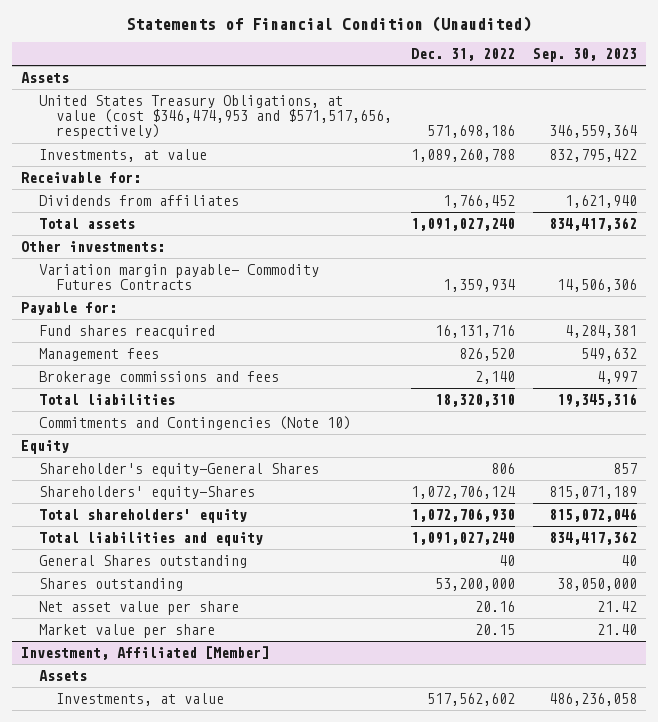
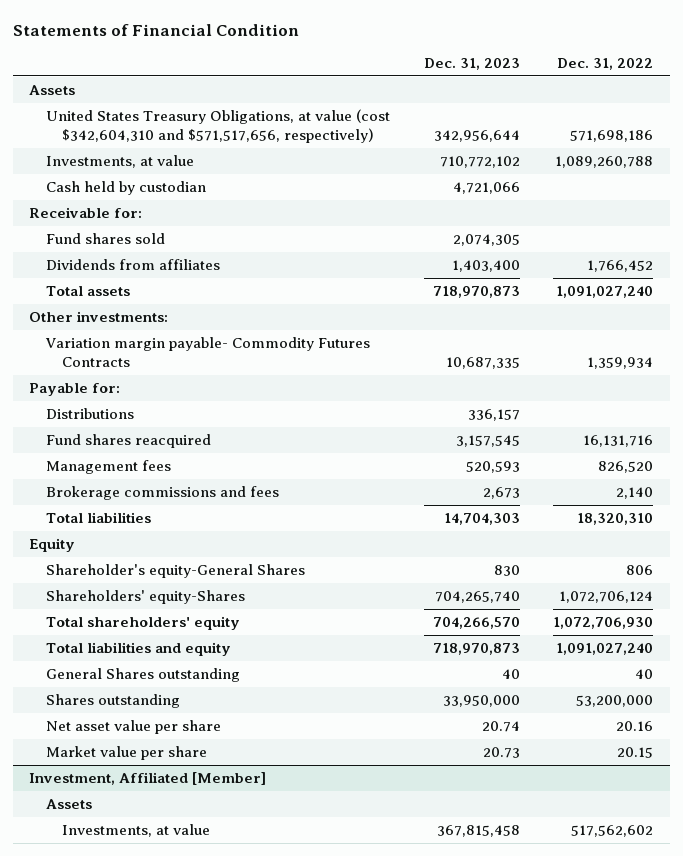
[126,16,532,33] Statements of Financial Condition (Unaudited) -> [12,23,299,36] Statements of Financial Condition
[533,48,638,63] Sep. 30, 2023 -> none
none -> [423,58,520,71] Dec. 31, 2023
[38,95,393,140] United States Treasury Obligations, at value (cost $346,474,953 and $571,517,656, respectively) -> [45,108,390,143] United States Treasury Obligations, at value (cost $342,604,310 and $571,517,656, respectively)
none -> [45,180,206,195] Cash held by custodian
none -> [45,232,165,244] Fund shares sold
none -> [45,407,134,419] Distributions
[38,416,351,431] Commitments and Contingencies (Note 10) -> none

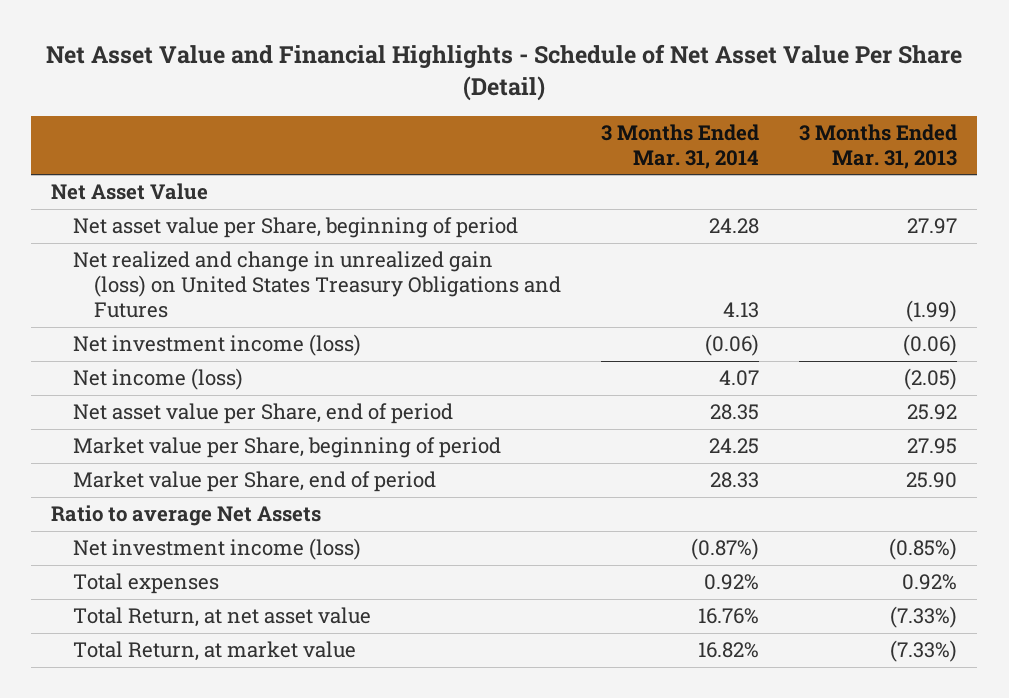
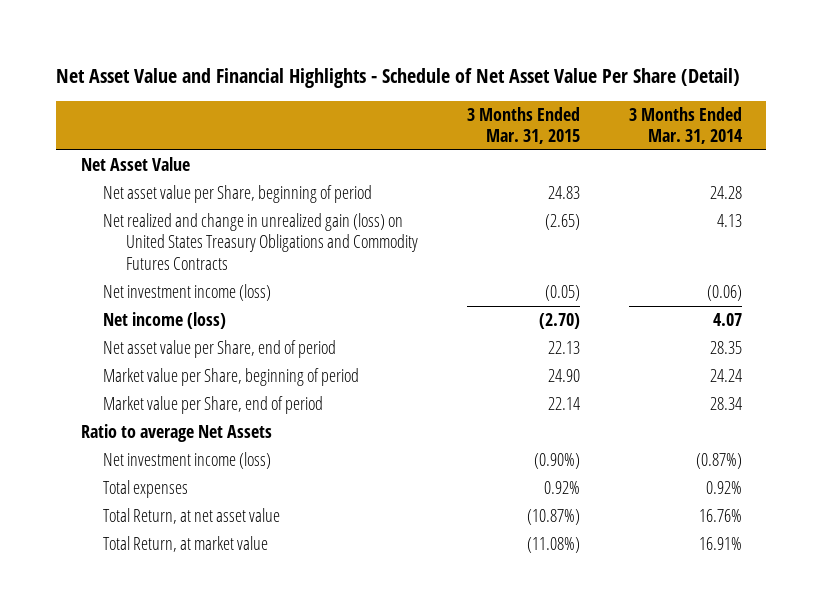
[799,123,958,169] 3 Months Ended Mar. 31, 2013 -> none
none -> [466,106,580,145] 3 Months Ended Mar. 31, 2015
[72,251,562,319] Net realized and change in unrealized gain (loss) on United States Treasury Obligations and Futures -> [103,213,418,270] Net realized and change in unrealized gain (loss) on United States Treasury Obligations and Commodity Futures Contracts
[709,438,760,455] 24.25 -> [709,369,742,383] 24.24
[710,472,760,489] 28.33 -> [709,397,742,411] 28.34
[698,642,760,659] 16.82% -> [698,537,742,551] 16.91%

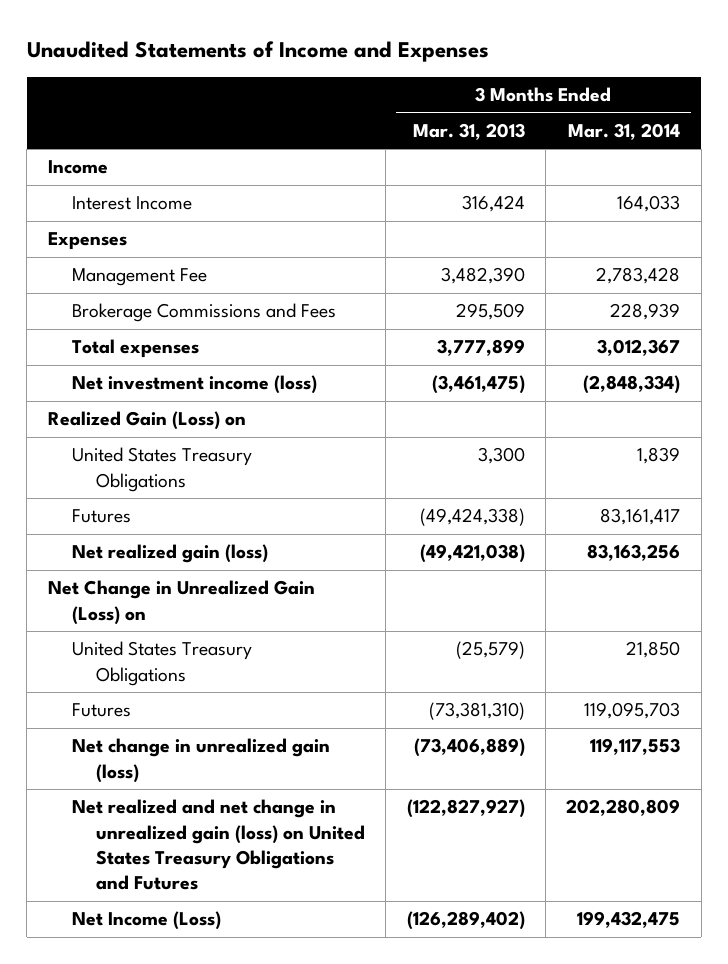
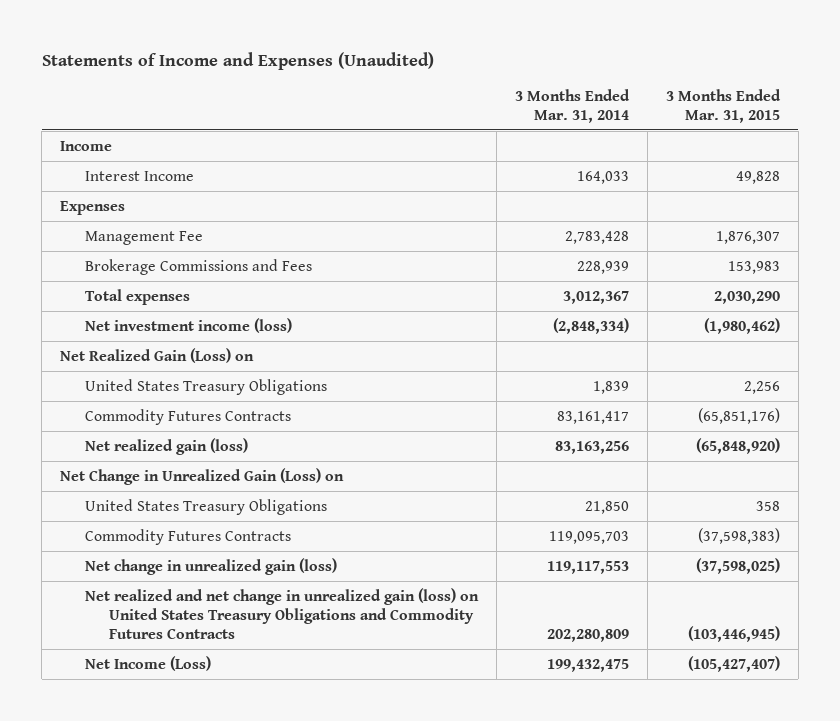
[26,41,489,63] Unaudited Statements of Income and Expenses -> [41,51,434,70] Statements of Income and Expenses (Unaudited)
[412,122,525,140] Mar. 31, 2013 -> none
none -> [665,88,781,123] 3 Months Ended Mar. 31, 2015
[47,411,246,431] Realized Gain (Loss) on -> [60,347,255,363] Net Realized Gain (Loss) on
[71,509,131,524] Futures -> [84,408,291,425] Commodity Futures Contracts
[71,703,131,718] Futures -> [84,528,291,545] Commodity Futures Contracts
[71,799,365,891] Net realized and net change in unrealized gain (loss) on United States Treasury Obligations and Futures -> [84,587,479,639] Net realized and net change in unrealized gain (loss) on United States Treasury Obligations and Commodity Futures Contracts

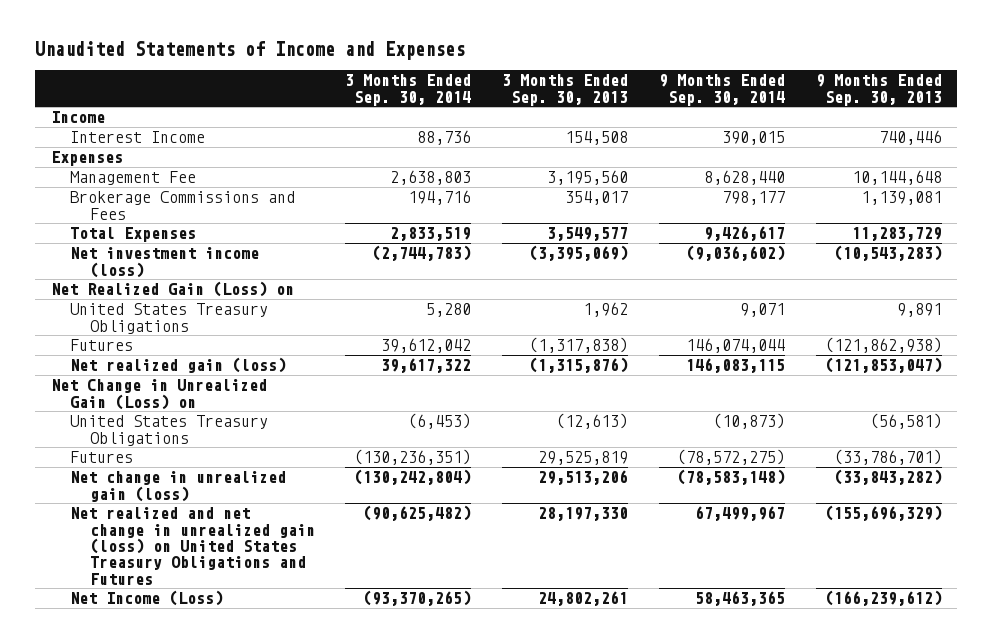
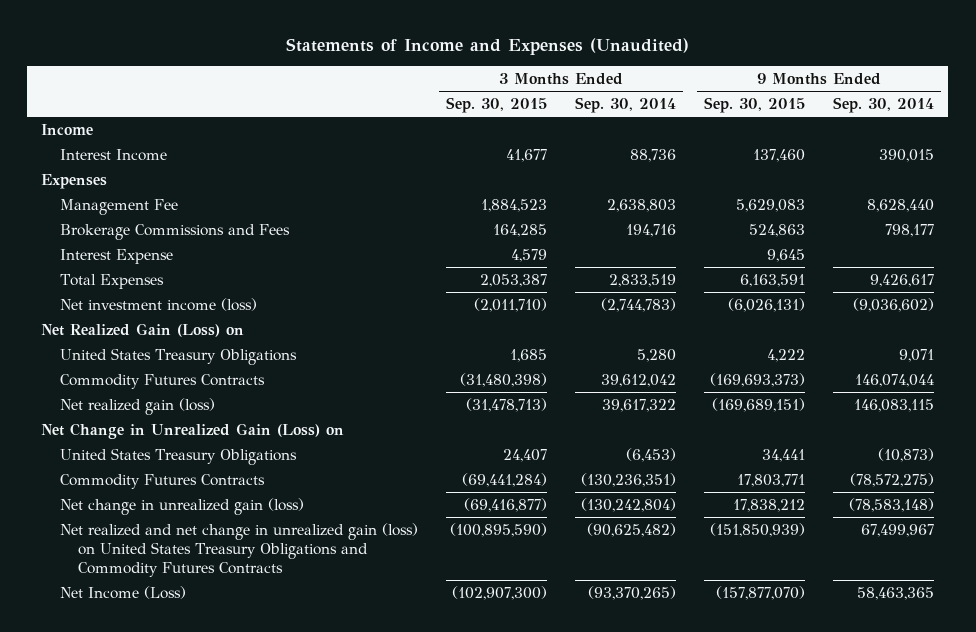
[35,41,466,61] Unaudited Statements of Income and Expenses -> [285,38,689,56] Statements of Income and Expenses (Unaudited)
[502,74,629,106] 3 Months Ended Sep. 30, 2013 -> none
[815,74,942,106] 9 Months Ended Sep. 30, 2013 -> none
none -> [445,97,547,114] Sep. 30, 2015
none -> [704,97,806,114] Sep. 30, 2015
none -> [59,248,173,264] Interest Expense
[70,339,134,352] Futures -> [59,373,265,389] Commodity Futures Contracts
[70,451,134,464] Futures -> [59,473,265,489] Commodity Futures Contracts
[70,507,315,585] Net realized and net change in unrealized gain (loss) on United States Treasury Obligations and Futures -> [59,522,418,577] Net realized and net change in unrealized gain (loss) on United States Treasury Obligations and Commodity Futures Contracts

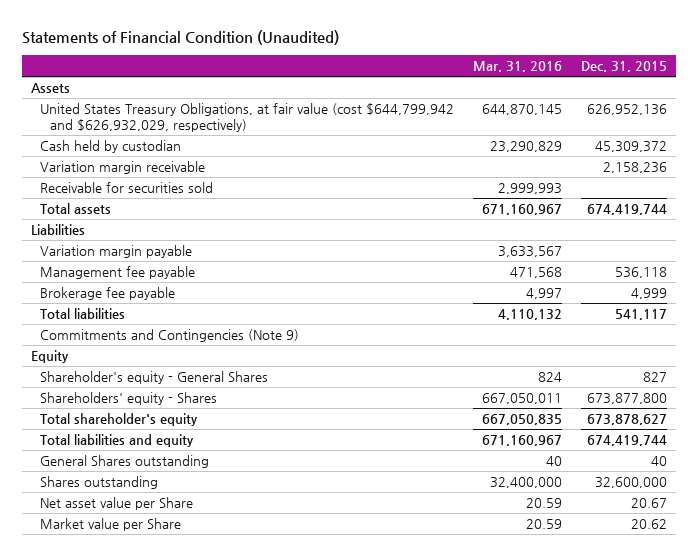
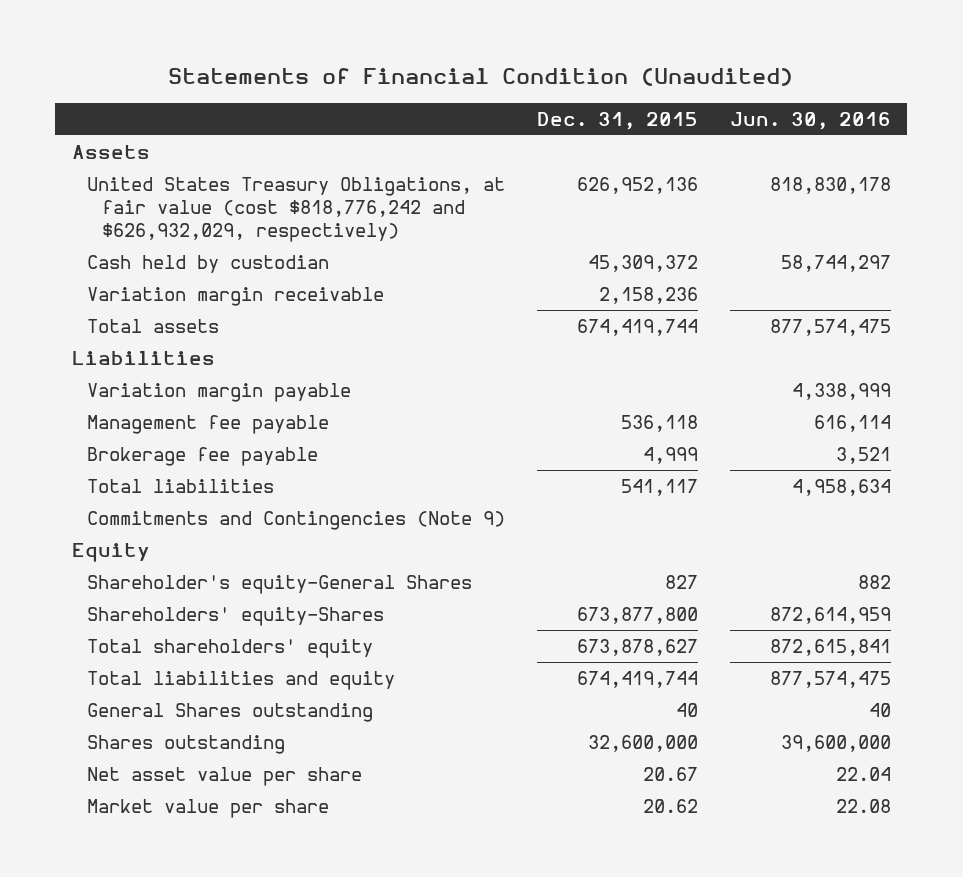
[473,61,563,73] Mar. 31, 2016 -> none
none -> [730,111,892,130] Jun. 30, 2016
[40,103,455,133] United States Treasury Obligations, at fair value (cost $644,799,942 and $626,932,029, respectively) -> [86,177,505,243] United States Treasury Obligations, at fair value (cost $818,776,242 and $626,932,029, respectively)
[40,182,214,194] Receivable for securities sold -> none
[40,371,269,385] Shareholder's equity - General Shares -> [86,575,472,595] Shareholder's equity-General Shares
[40,392,218,406] Shareholders' equity - Shares -> [86,607,384,627] Shareholders' equity-Shares
[40,413,199,427] Total shareholder's equity -> [86,639,373,659] Total shareholders' equity
[40,497,194,511] Net asset value per Share -> [86,767,362,787] Net asset value per share
[40,518,182,532] Market value per Share -> [86,799,329,819] Market value per share

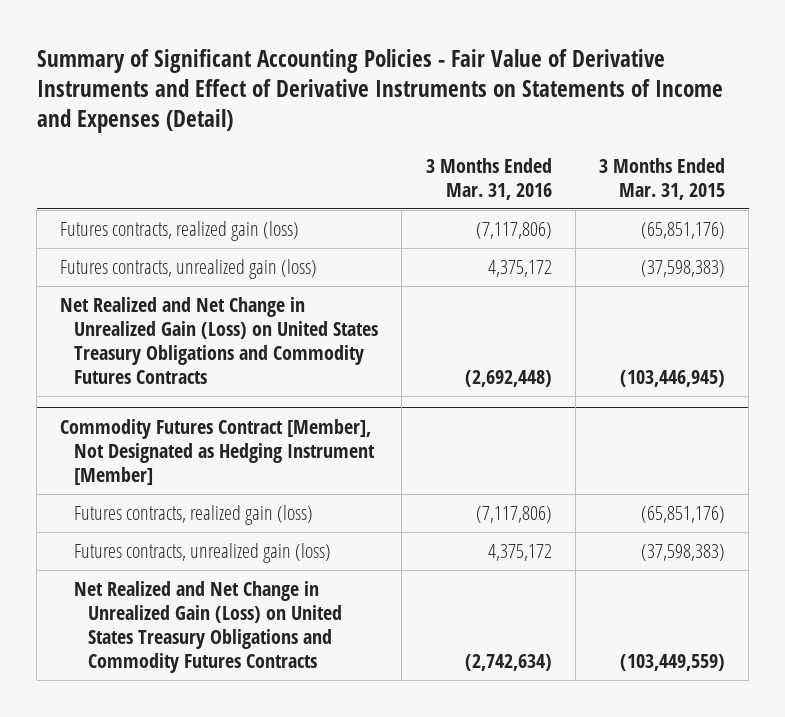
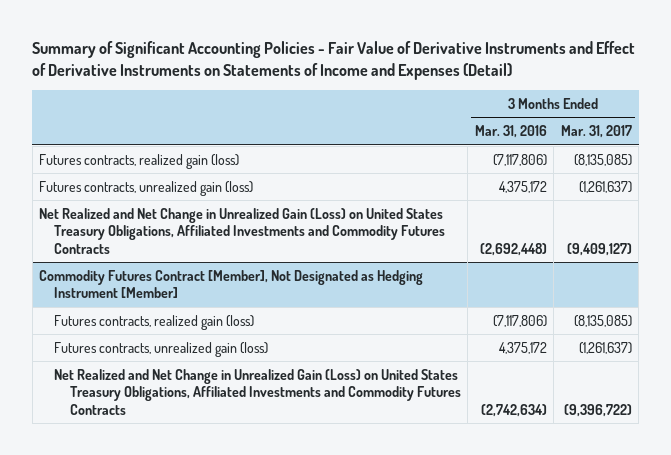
[599,157,726,200] 3 Months Ended Mar. 31, 2015 -> none
none -> [560,125,632,139] Mar. 31, 2017
[60,296,379,384] Net Realized and Net Change in Unrealized Gain (Loss) on United States Treasury Obligations and Commodity Futures Contracts -> [39,207,446,254] Net Realized and Net Change in Unrealized Gain (Loss) on United States Treasury Obligations, Affiliated Investments and Commodity Futures Contracts
[74,580,343,673] Net Realized and Net Change in Unrealized Gain (Loss) on United States Treasury Obligations and Commodity Futures Contracts -> [54,368,461,415] Net Realized and Net Change in Unrealized Gain (Loss) on United States Treasury Obligations, Affiliated Investments and Commodity Futures Contracts

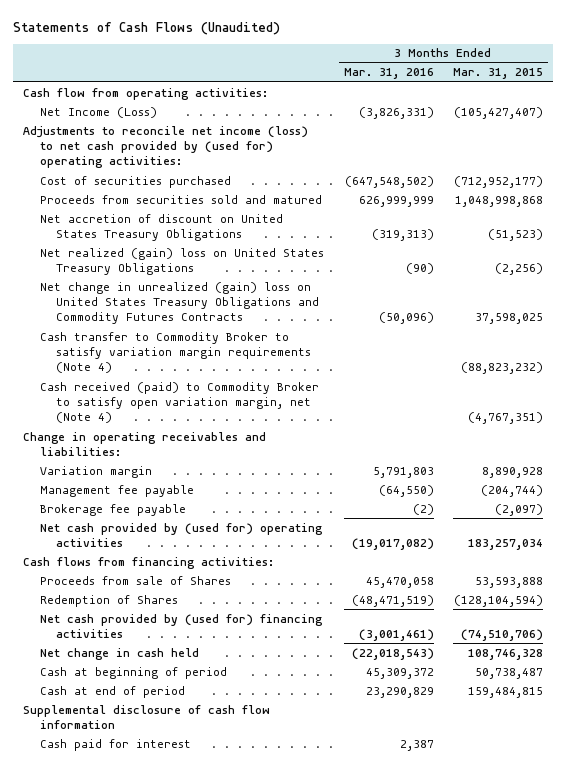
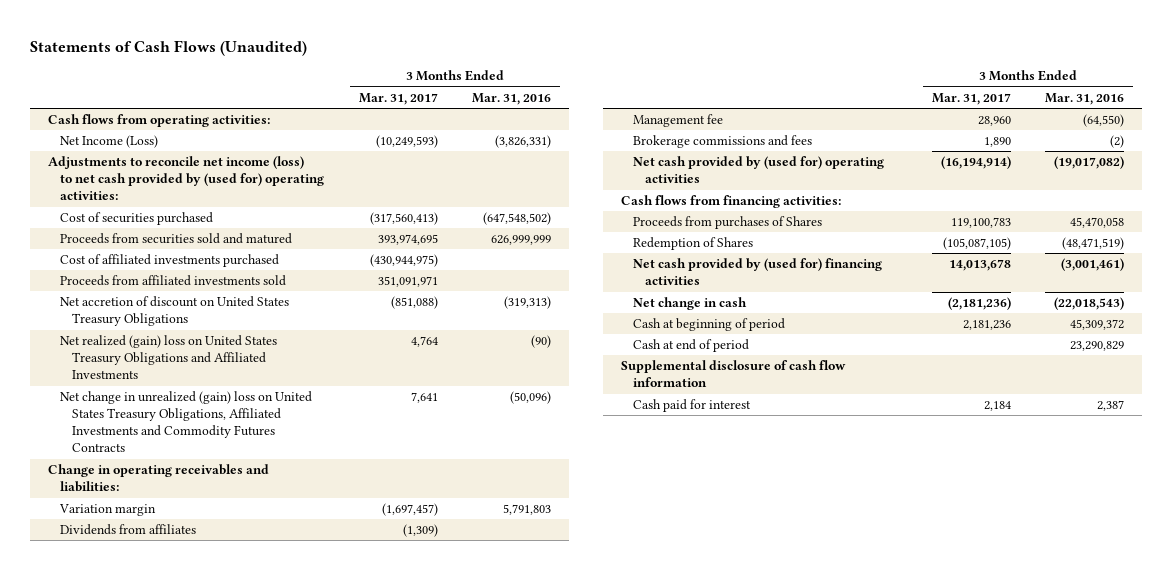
[453,68,544,80] Mar. 31, 2015 -> none
none -> [358,92,438,105] Mar. 31, 2017
[23,87,269,100] Cash flow from operating activities: -> [47,114,270,128] Cash flows from operating activities:
none -> [59,254,279,268] Cost of affiliated investments purchased
none -> [59,275,286,287] Proceeds from affiliated investments sold
[39,331,312,374] Cash transfer to Commodity Broker to satisfy variation margin requirements (Note 4) -> none
[39,381,319,424] Cash received (paid) to Commodity Broker to satisfy open variation margin, net (Note 4) -> none
[39,247,324,275] Net realized (gain) loss on United States Treasury Obligations -> [59,335,277,380] Net realized (gain) loss on United States Treasury Obligations and Affiliated Investments
[39,281,320,325] Net change in unrealized (gain) loss on United States Treasury Obligations and Commodity Futures Contracts -> [59,391,312,453] Net change in unrealized (gain) loss on United States Treasury Obligations, Affiliated Investments and Commodity Futures Contracts
none -> [59,524,196,536] Dividends from affiliates
[39,484,194,497] Management fee payable -> [632,114,723,128] Management fee
[39,503,186,516] Brokerage fee payable -> [632,135,812,149] Brokerage commissions and fees
[39,575,231,585] Proceeds from sale of Shares -> [632,216,822,230] Proceeds from purchases of Shares
[39,647,199,660] Net change in cash held -> [632,297,747,311] Net change in cash

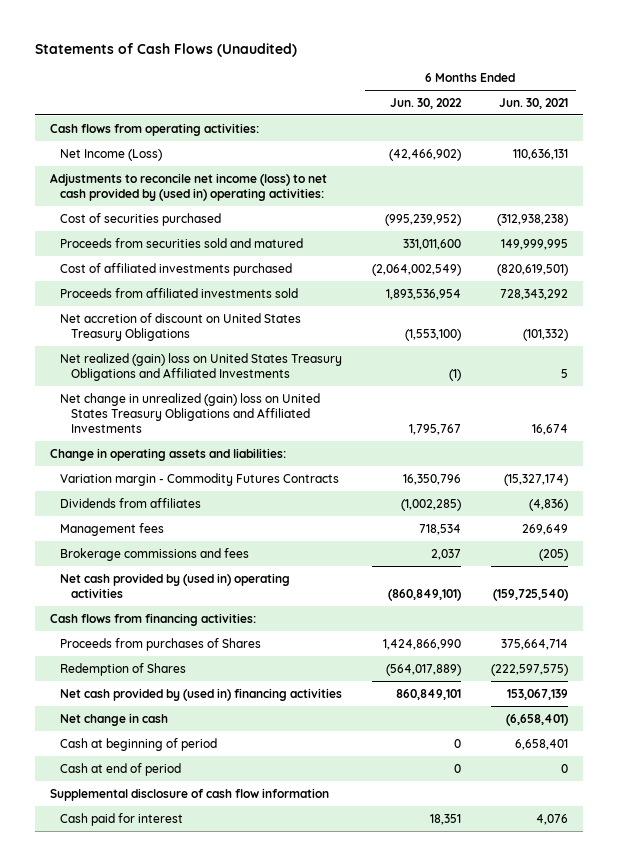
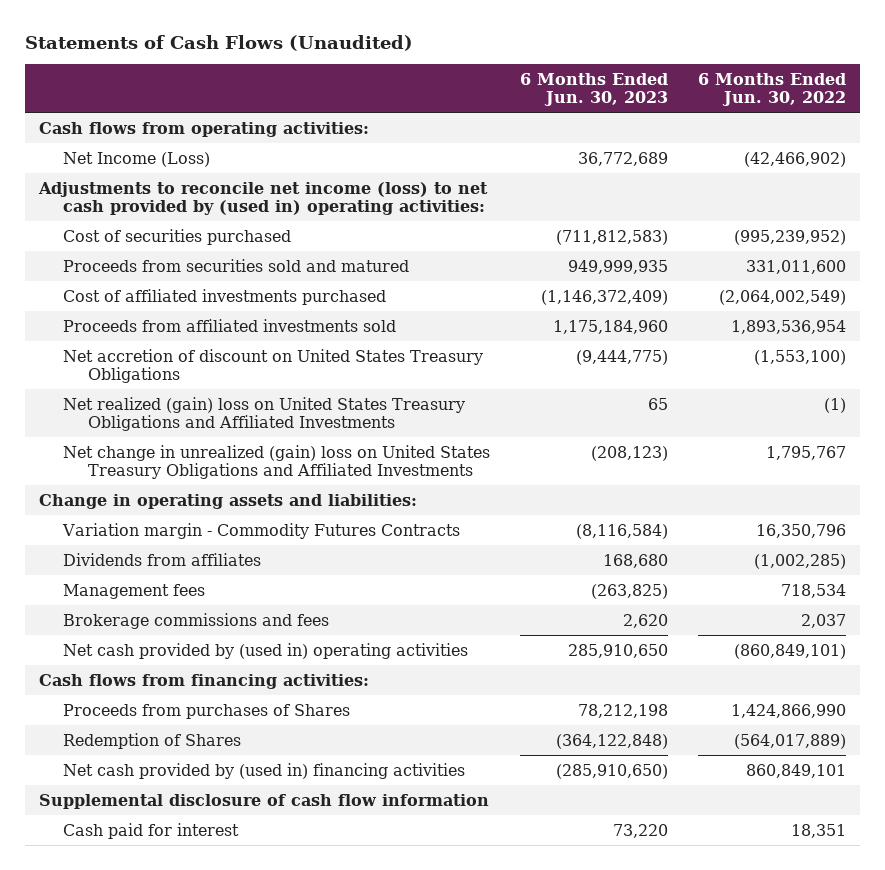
[499,97,569,109] Jun. 30, 2021 -> none
none -> [520,72,669,106] 6 Months Ended Jun. 30, 2023
[60,712,169,726] Net change in cash -> none
[60,737,218,751] Cash at beginning of period -> none
[60,762,182,776] Cash at end of period -> none

